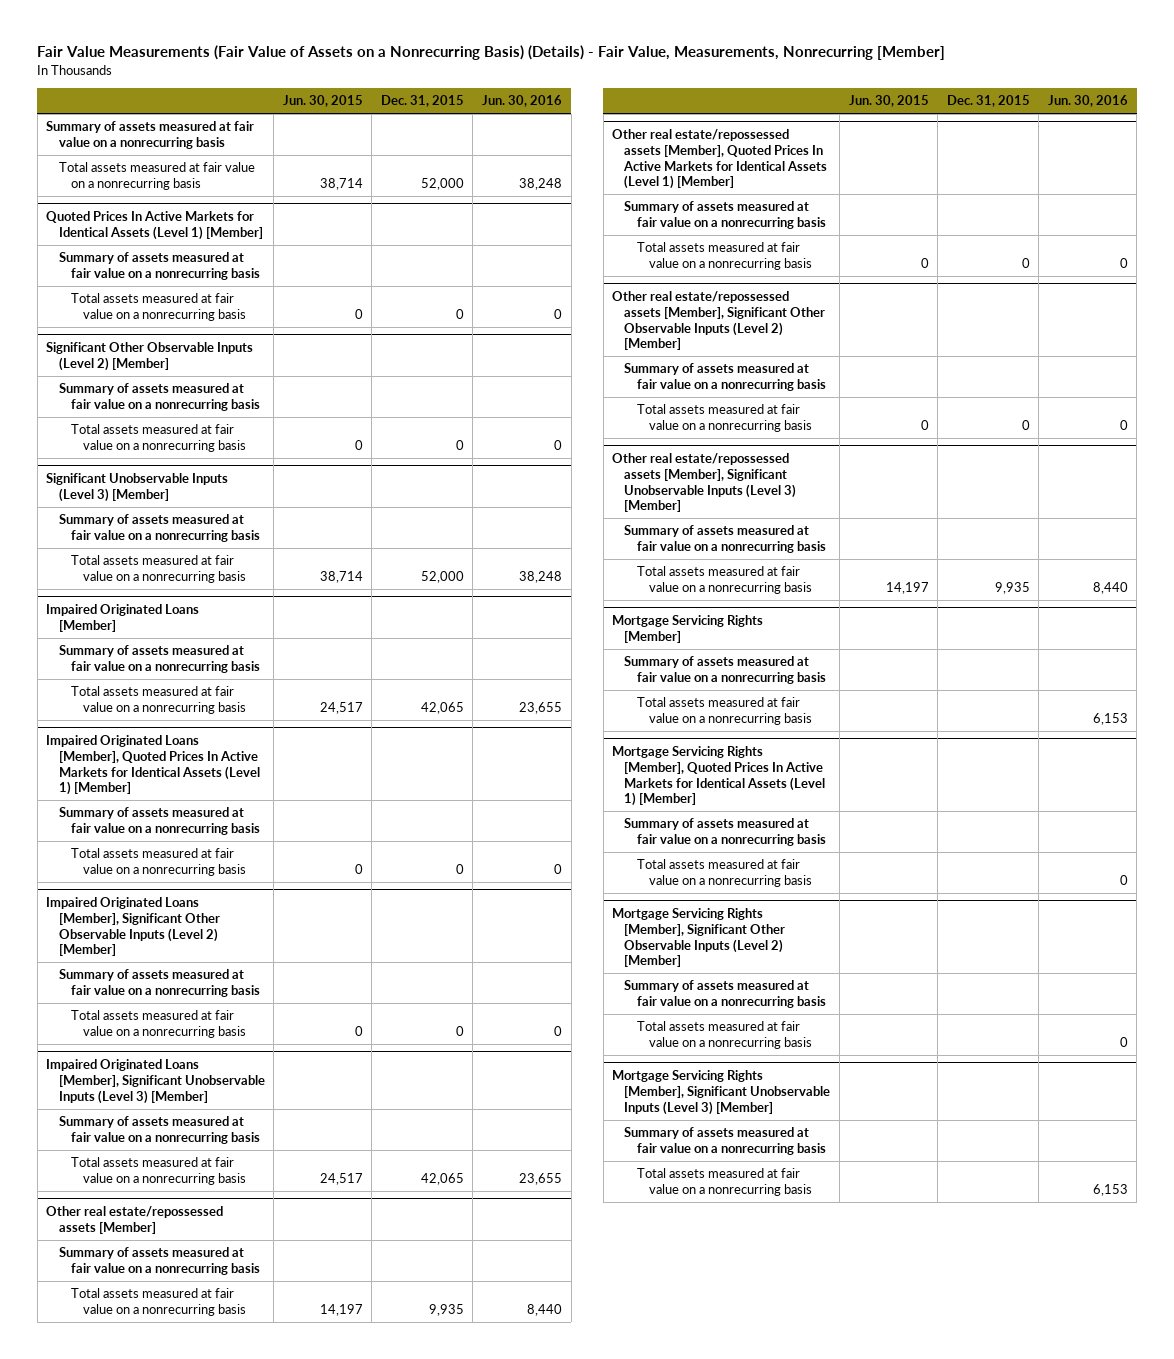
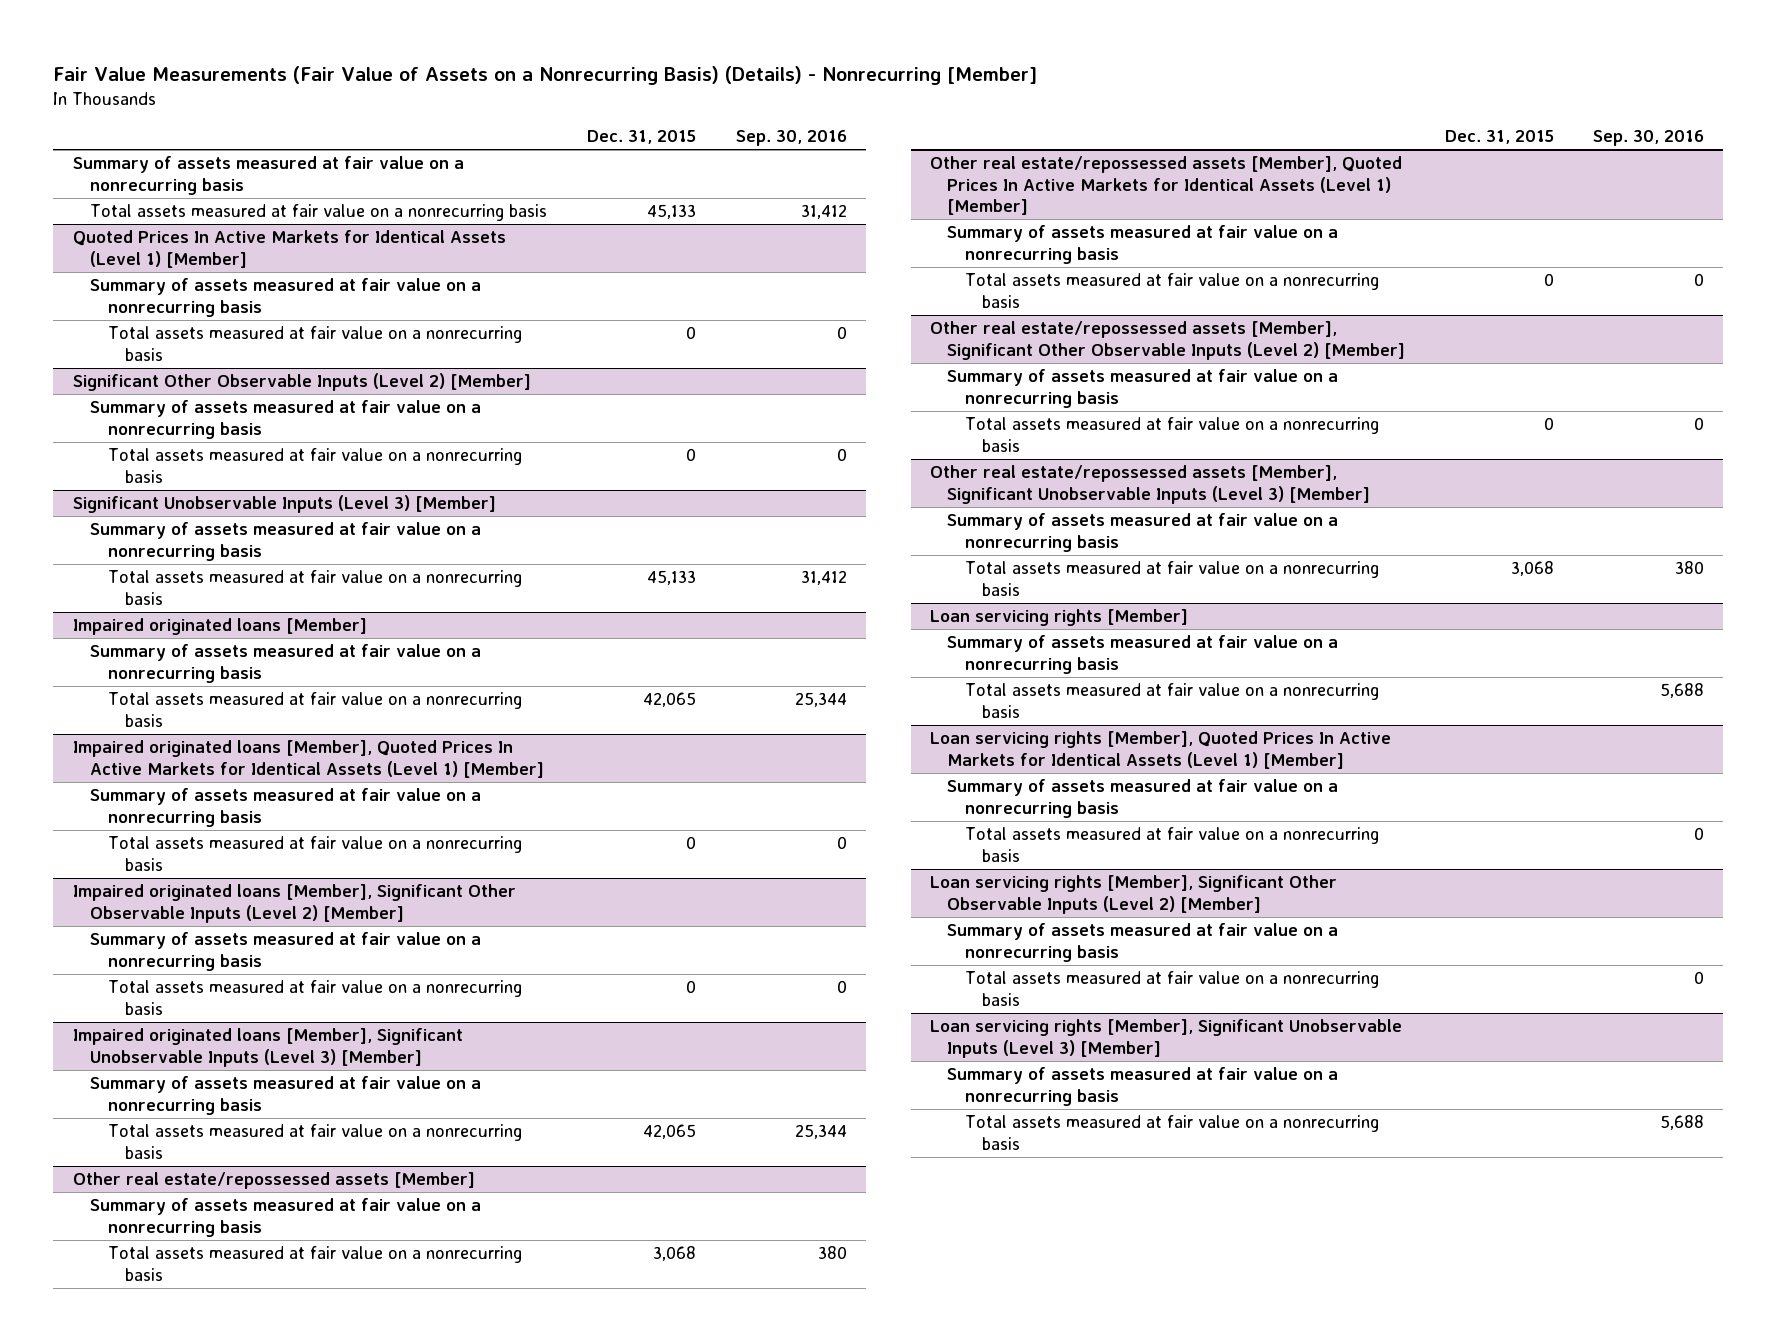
[37,45,946,61] Fair Value Measurements (Fair Value of Assets on a Nonrecurring Basis) (Details) - Fair Value, Measurements, Nonrecurring [Member] -> [53,66,1038,86] Fair Value Measurements (Fair Value of Assets on a Nonrecurring Basis) (Details) - Nonrecurring [Member]
[282,94,363,107] Jun. 30, 2015 -> none
[481,94,562,107] Jun. 30, 2016 -> none
none -> [735,130,847,147] Sep. 30, 2016
[420,178,464,191] 52,000 -> [647,204,697,220] 45,133
[420,571,464,584] 52,000 -> [647,570,697,586] 45,133
[46,604,200,632] Impaired Originated Loans [Member] -> [73,618,368,636] Impaired originated loans [Member]
[46,735,260,796] Impaired Originated Loans [Member], Quoted Prices In Active Markets for Identical Assets (Level 1) [Member] -> [73,740,545,778] Impaired originated loans [Member], Quoted Prices In Active Markets for Identical Assets (Level 1) [Member]
[46,897,220,957] Impaired Originated Loans [Member], Significant Other Observable Inputs (Level 2) [Member] -> [73,884,517,923] Impaired originated loans [Member], Significant Other Observable Inputs (Level 2) [Member]
[46,1059,265,1104] Impaired Originated Loans [Member], Significant Unobservable Inputs (Level 3) [Member] -> [73,1028,464,1067] Impaired originated loans [Member], Significant Unobservable Inputs (Level 3) [Member]
[428,1304,464,1317] 9,935 -> [653,1246,697,1262] 3,068
[994,582,1030,595] 9,935 -> [1510,561,1554,577] 3,068
[612,615,764,643] Mortgage Servicing Rights [Member] -> [930,609,1189,627] Loan servicing rights [Member]
[612,746,826,807] Mortgage Servicing Rights [Member], Quoted Prices In Active Markets for Identical Assets (Level 1) [Member] -> [930,731,1392,769] Loan servicing rights [Member], Quoted Prices In Active Markets for Identical Assets (Level 1) [Member]
[612,908,786,968] Mortgage Servicing Rights [Member], Significant Other Observable Inputs (Level 2) [Member] -> [930,875,1338,914] Loan servicing rights [Member], Significant Other Observable Inputs (Level 2) [Member]
[612,1070,831,1115] Mortgage Servicing Rights [Member], Significant Unobservable Inputs (Level 3) [Member] -> [930,1019,1403,1058] Loan servicing rights [Member], Significant Unobservable Inputs (Level 3) [Member]

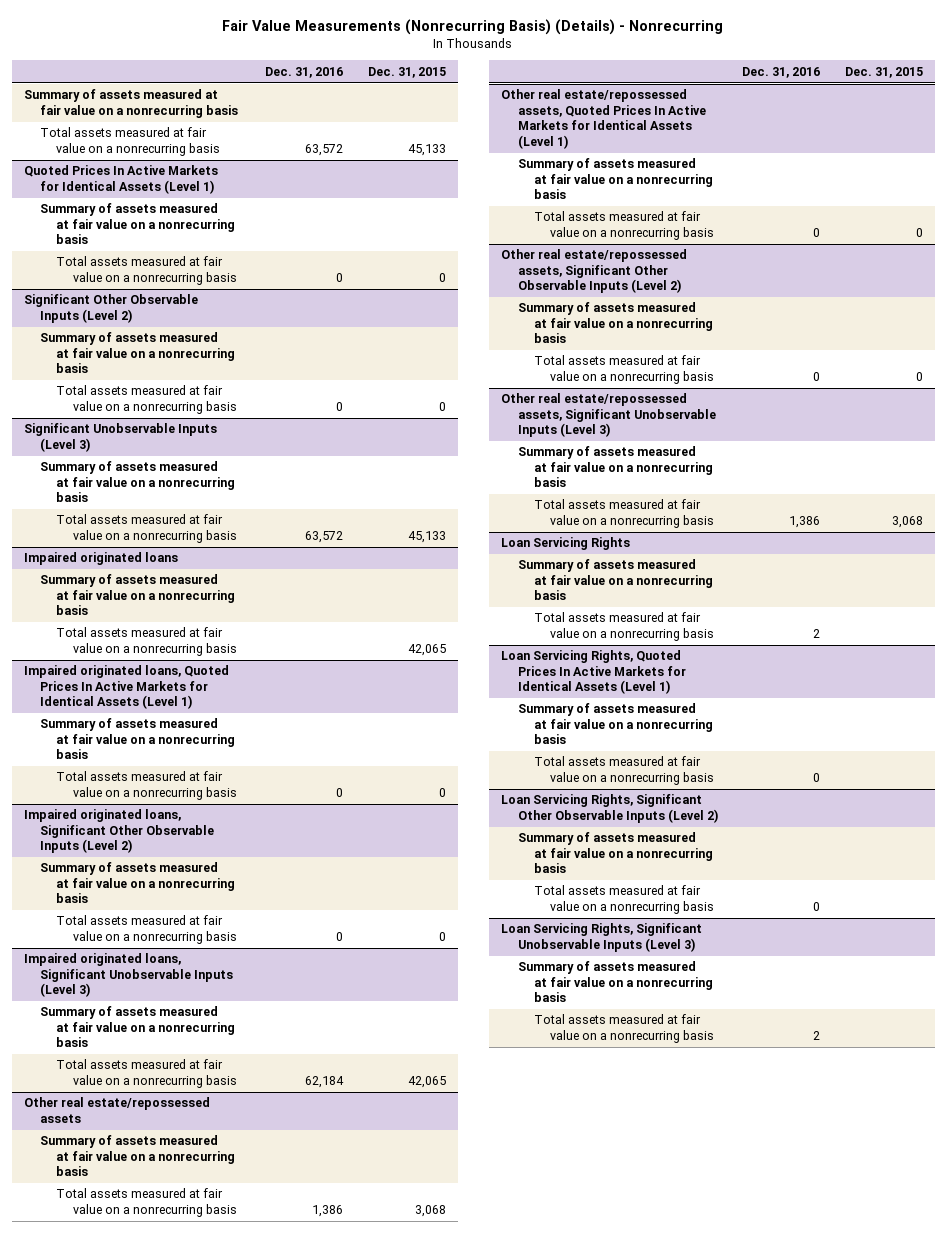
[53,66,1038,86] Fair Value Measurements (Fair Value of Assets on a Nonrecurring Basis) (Details) - Nonrecurring [Member] -> [222,19,724,36] Fair Value Measurements (Nonrecurring Basis) (Details) - Nonrecurring
[735,130,847,147] Sep. 30, 2016 -> none
none -> [264,66,343,78] Dec. 31, 2016
[73,230,507,268] Quoted Prices In Active Markets for Identical Assets (Level 1) [Member] -> [24,165,219,194] Quoted Prices In Active Markets for Identical Assets (Level 1)
[73,373,532,392] Significant Other Observable Inputs (Level 2) [Member] -> [24,294,199,323] Significant Other Observable Inputs (Level 2)
[73,495,497,514] Significant Unobservable Inputs (Level 3) [Member] -> [24,423,218,452] Significant Unobservable Inputs (Level 3)
[73,618,368,636] Impaired originated loans [Member] -> [24,552,179,566] Impaired originated loans
[73,740,545,778] Impaired originated loans [Member], Quoted Prices In Active Markets for Identical Assets (Level 1) [Member] -> [24,665,230,710] Impaired originated loans, Quoted Prices In Active Markets for Identical Assets (Level 1)
[73,884,517,923] Impaired originated loans [Member], Significant Other Observable Inputs (Level 2) [Member] -> [24,809,215,854] Impaired originated loans, Significant Other Observable Inputs (Level 2)
[73,1028,464,1067] Impaired originated loans [Member], Significant Unobservable Inputs (Level 3) [Member] -> [24,953,234,998] Impaired originated loans, Significant Unobservable Inputs (Level 3)
[73,1172,476,1190] Other real estate/repossessed assets [Member] -> [24,1097,211,1123] Other real estate/repossessed assets
[930,156,1403,216] Other real estate/repossessed assets [Member], Quoted Prices In Active Markets for Identical Assets (Level 1) [Member] -> [501,89,706,149] Other real estate/repossessed assets, Quoted Prices In Active Markets for Identical Assets (Level 1)
[930,321,1406,360] Other real estate/repossessed assets [Member], Significant Other Observable Inputs (Level 2) [Member] -> [501,249,688,294] Other real estate/repossessed assets, Significant Other Observable Inputs (Level 2)
[930,465,1371,504] Other real estate/repossessed assets [Member], Significant Unobservable Inputs (Level 3) [Member] -> [501,393,716,438] Other real estate/repossessed assets, Significant Unobservable Inputs (Level 3)
[930,609,1189,627] Loan servicing rights [Member] -> [501,537,631,551] Loan Servicing Rights
[930,731,1392,769] Loan servicing rights [Member], Quoted Prices In Active Markets for Identical Assets (Level 1) [Member] -> [501,650,686,695] Loan Servicing Rights, Quoted Prices In Active Markets for Identical Assets (Level 1)
[930,875,1338,914] Loan servicing rights [Member], Significant Other Observable Inputs (Level 2) [Member] -> [501,794,718,823] Loan Servicing Rights, Significant Other Observable Inputs (Level 2)
[930,1019,1403,1058] Loan servicing rights [Member], Significant Unobservable Inputs (Level 3) [Member] -> [501,923,703,952] Loan Servicing Rights, Significant Unobservable Inputs (Level 3)

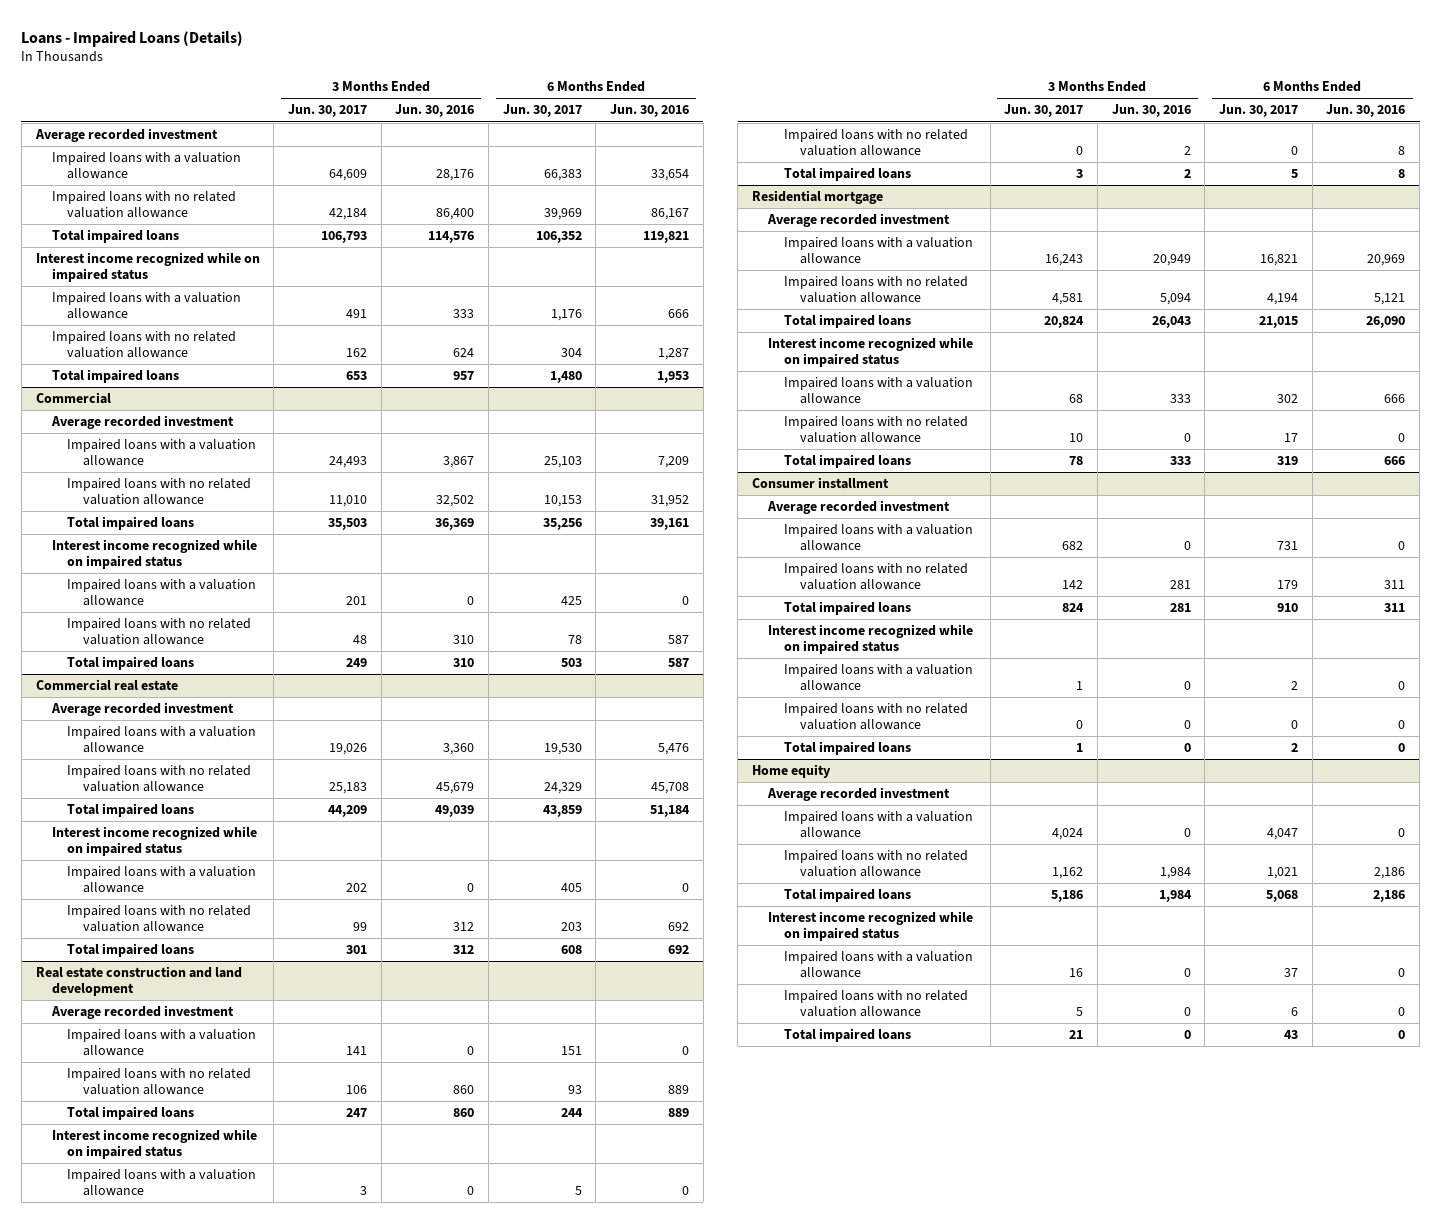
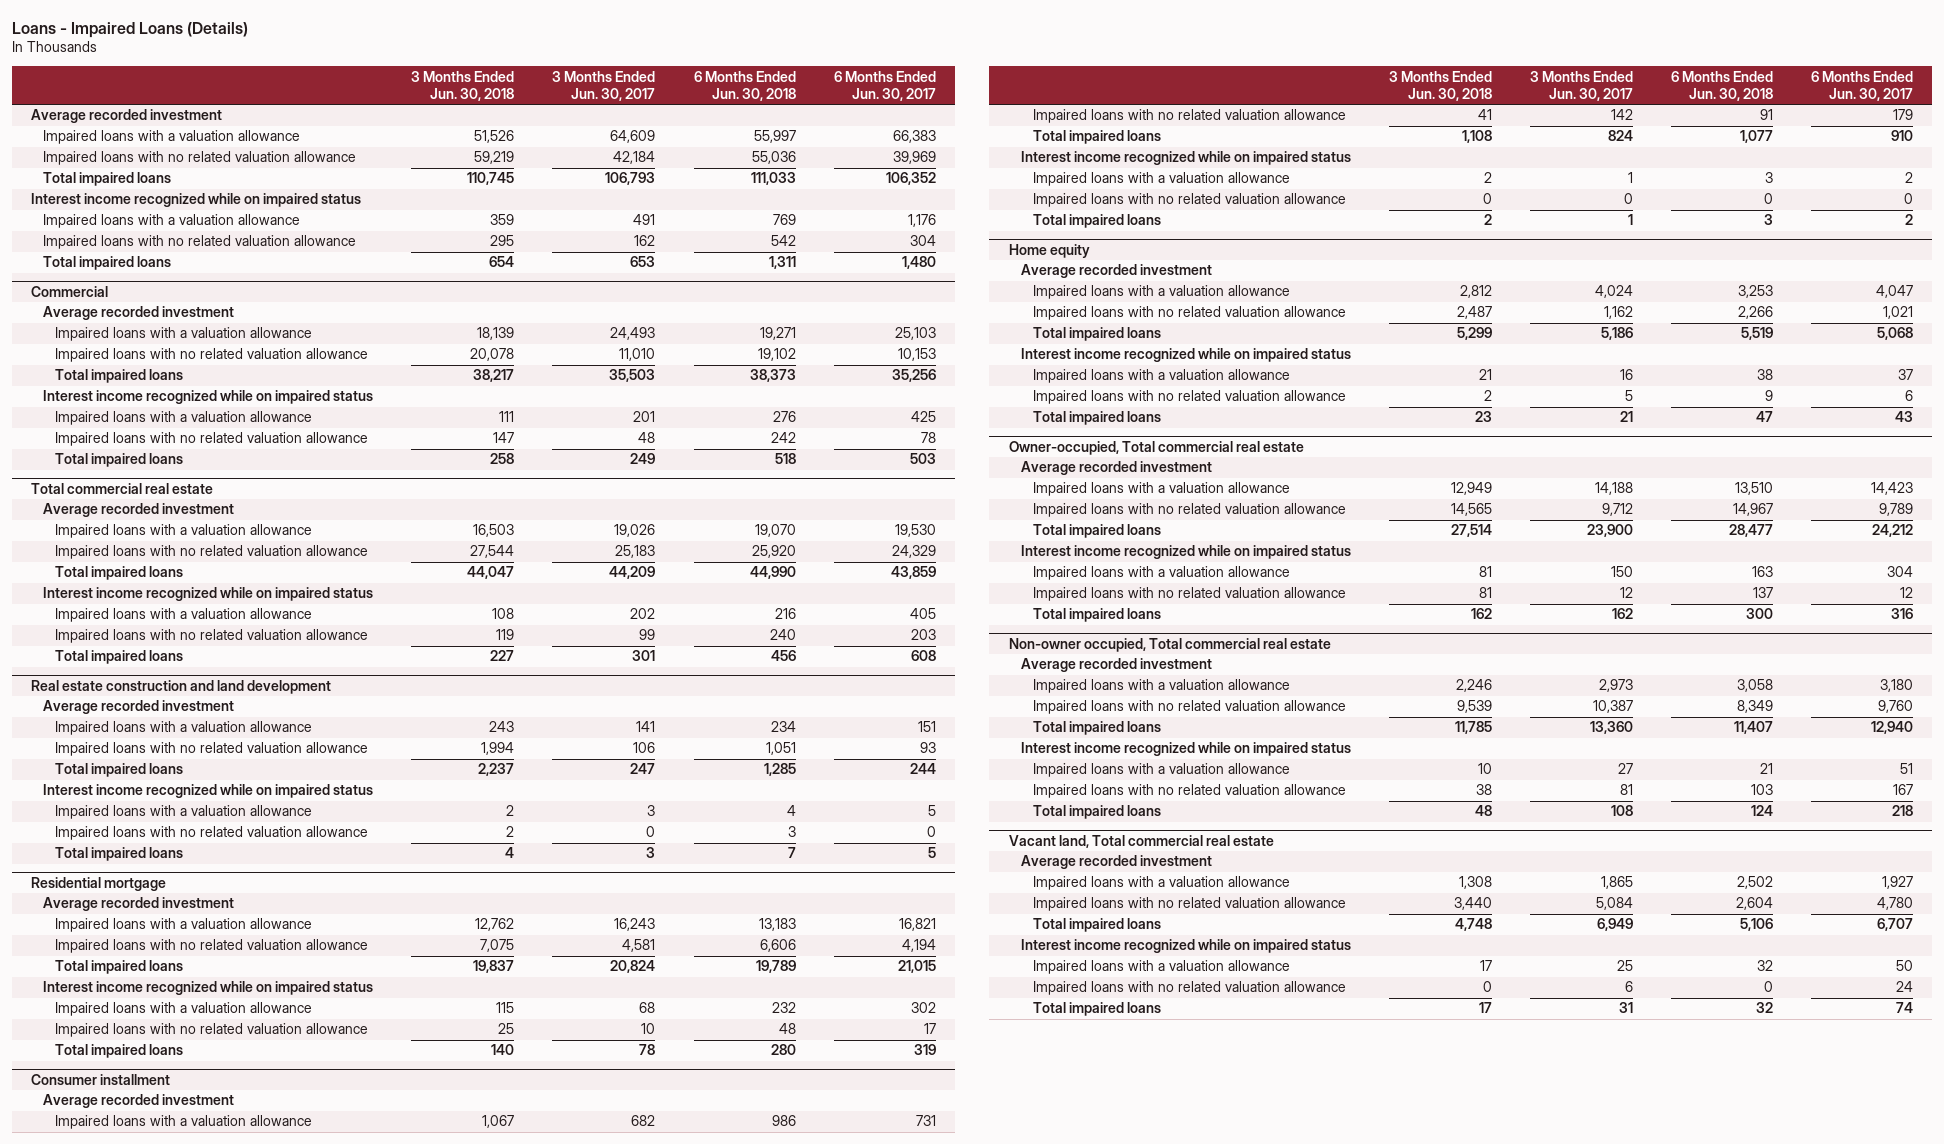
[395,104,475,118] Jun. 30, 2016 -> none
[610,104,690,118] Jun. 30, 2016 -> none
none -> [411,70,515,101] 3 Months Ended Jun. 30, 2018
none -> [693,70,796,101] 6 Months Ended Jun. 30, 2018
[35,679,178,692] Commercial real estate -> [31,483,214,495] Total commercial real estate
none -> [1008,441,1304,456] Owner-occupied, Total commercial real estate
none -> [1020,461,1212,476] Average recorded investment
none -> [1032,482,1290,497] Impaired loans with a valuation allowance
none -> [1032,503,1346,518] Impaired loans with no related valuation allowance
none -> [1032,524,1161,539] Total impaired loans
none -> [1020,545,1351,560] Interest income recognized while on impaired status
none -> [1032,566,1290,581] Impaired loans with a valuation allowance
none -> [1032,587,1346,602] Impaired loans with no related valuation allowance
none -> [1032,608,1161,623] Total impaired loans
none -> [1008,638,1331,653] Non-owner occupied, Total commercial real estate
none -> [1020,658,1212,673] Average recorded investment
none -> [1032,679,1290,694] Impaired loans with a valuation allowance
none -> [1032,700,1346,715] Impaired loans with no related valuation allowance
none -> [1032,721,1161,736] Total impaired loans
none -> [1020,742,1351,757] Interest income recognized while on impaired status
none -> [1032,763,1290,778] Impaired loans with a valuation allowance
none -> [1032,784,1346,799] Impaired loans with no related valuation allowance
none -> [1032,805,1161,820] Total impaired loans
none -> [1008,835,1274,849] Vacant land, Total commercial real estate
none -> [1020,855,1212,870] Average recorded investment
none -> [1032,876,1290,891] Impaired loans with a valuation allowance
none -> [1032,897,1346,912] Impaired loans with no related valuation allowance
none -> [1032,918,1161,933] Total impaired loans
none -> [1020,939,1351,954] Interest income recognized while on impaired status
none -> [1032,960,1290,975] Impaired loans with a valuation allowance
none -> [1032,981,1346,996] Impaired loans with no related valuation allowance
none -> [1032,1002,1161,1017] Total impaired loans

